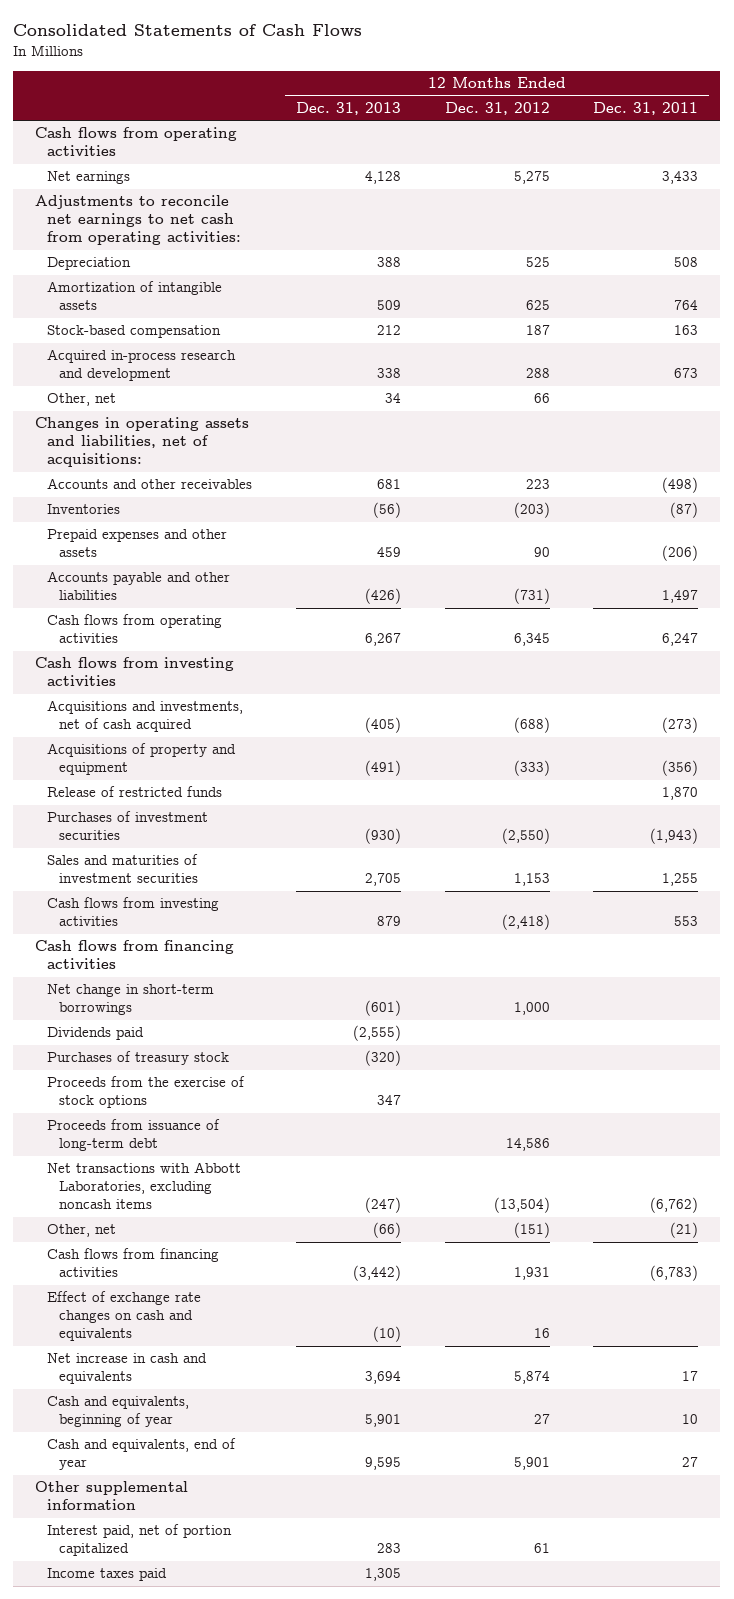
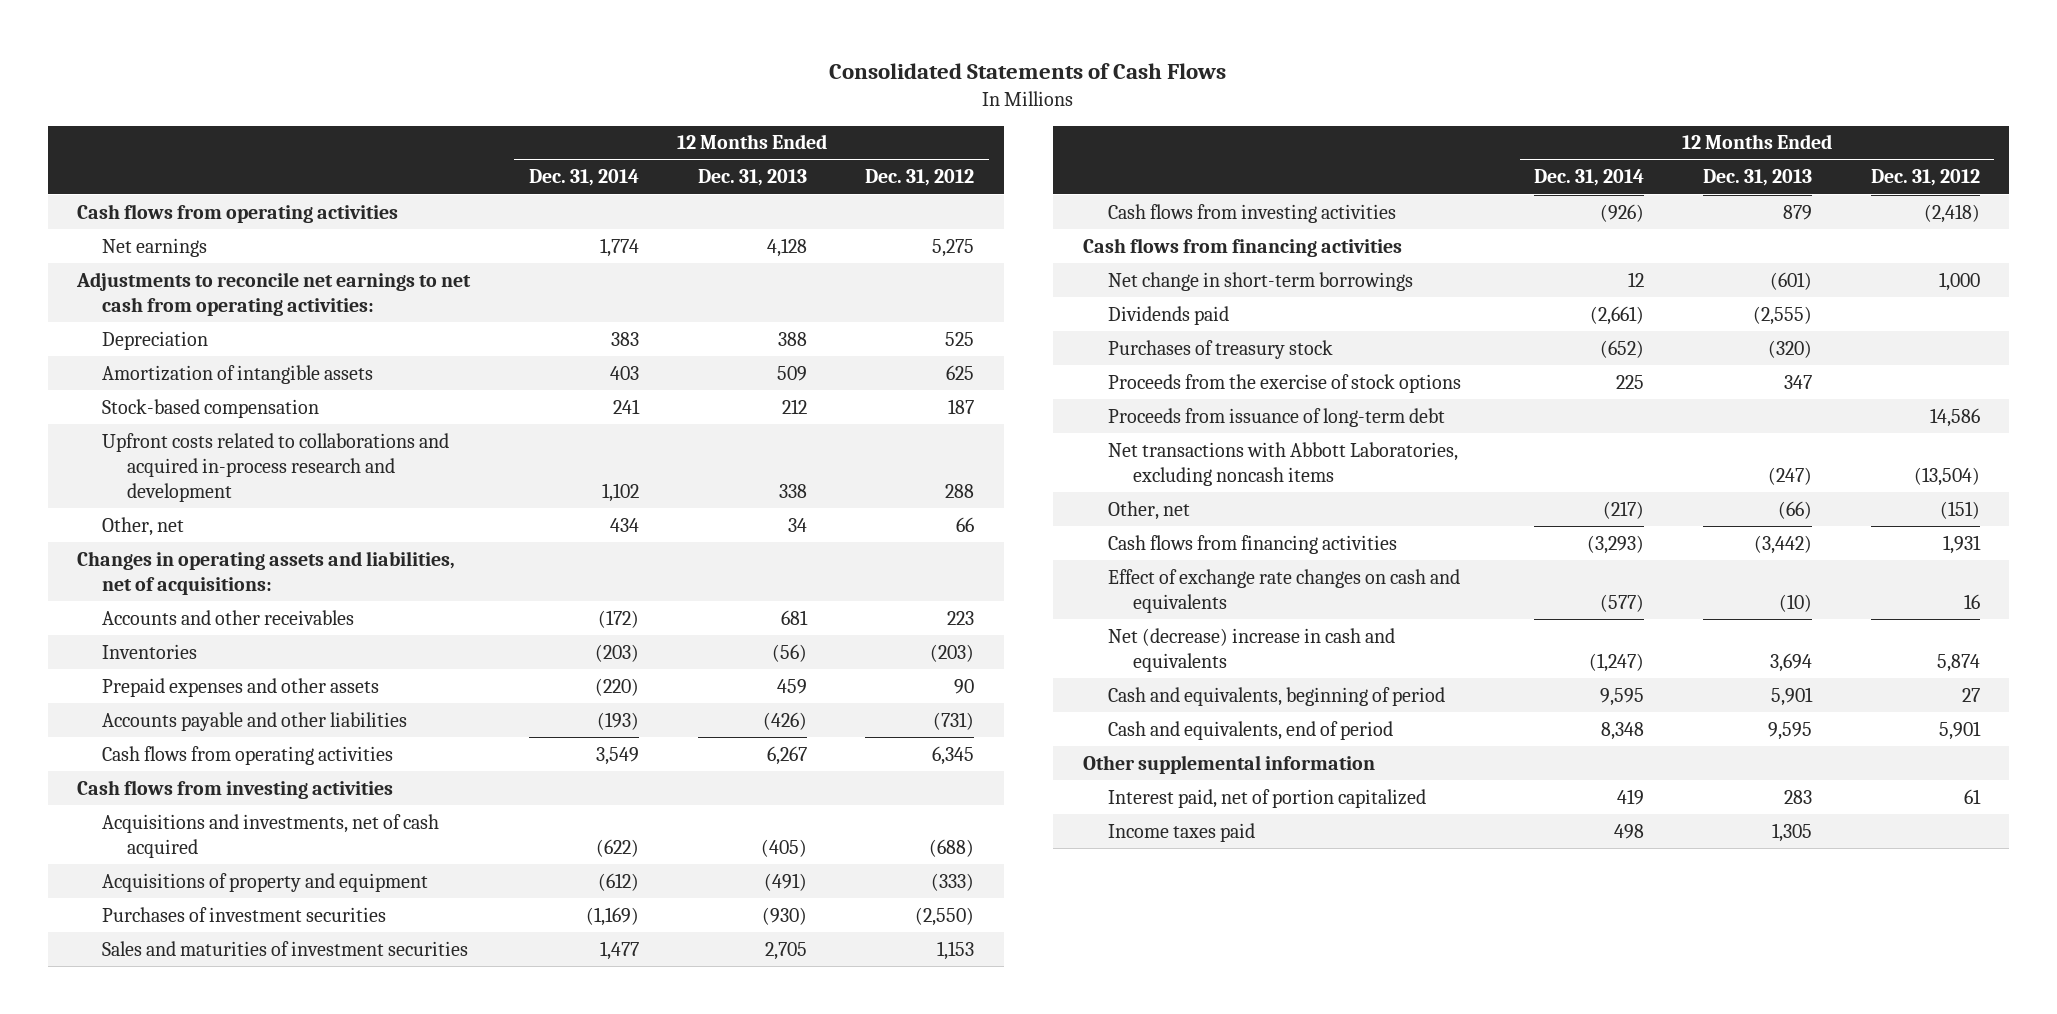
[593,101,699,115] Dec. 31, 2011 -> none
none -> [528,169,639,187] Dec. 31, 2014
[46,349,236,382] Acquired in-process research and development -> [102,432,450,503] Upfront costs related to collaborations and acquired in-process research and development
[46,786,222,798] Release of restricted funds -> none
[46,1353,207,1385] Net increase in cash and equivalents -> [1107,627,1395,672] Net (decrease) increase in cash and equivalents
[46,1396,189,1428] Cash and equivalents, beginning of year -> [1107,686,1445,706] Cash and equivalents, beginning of period
[46,1438,236,1471] Cash and equivalents, end of year -> [1107,720,1393,740] Cash and equivalents, end of period

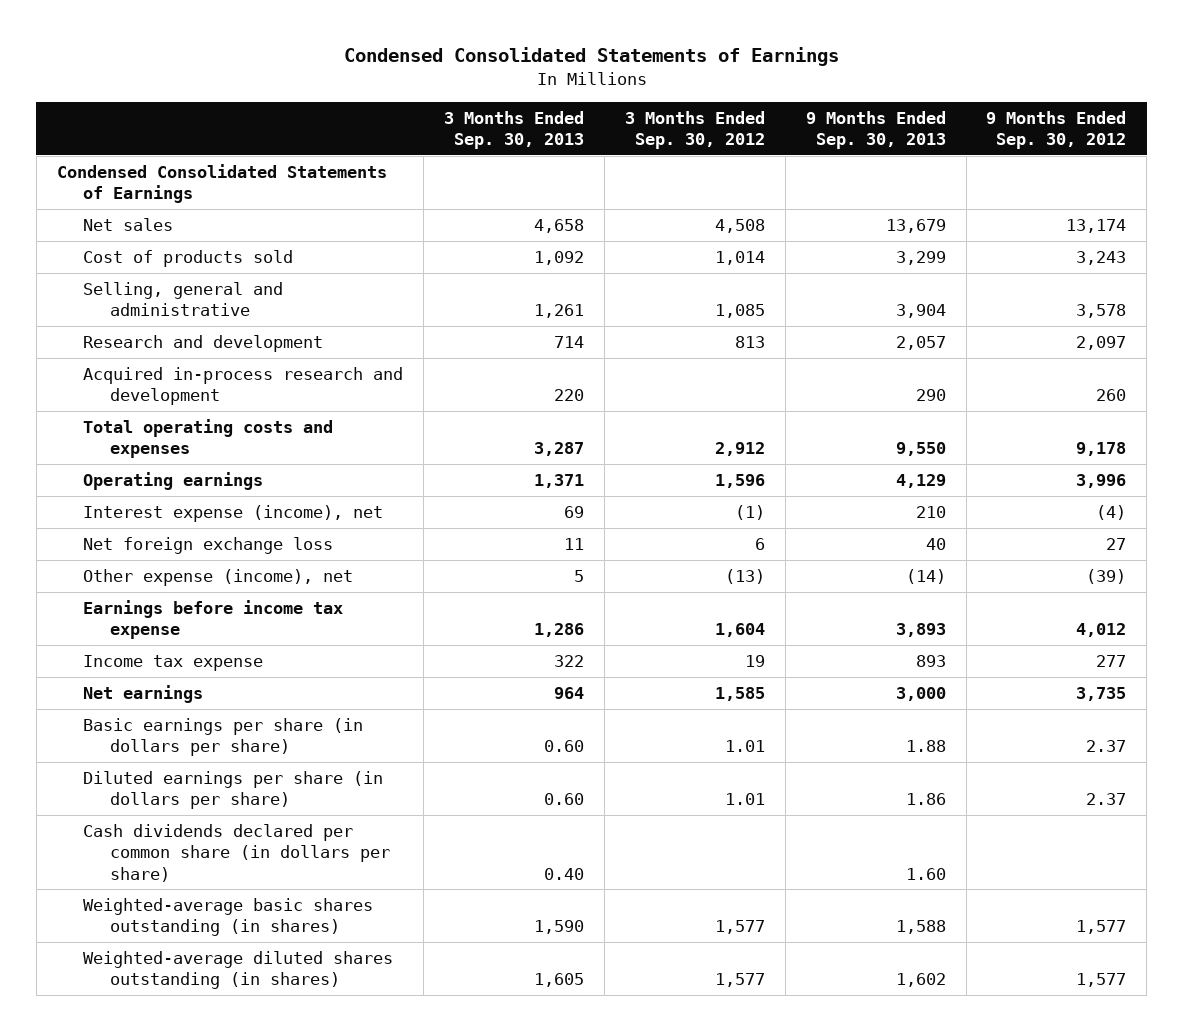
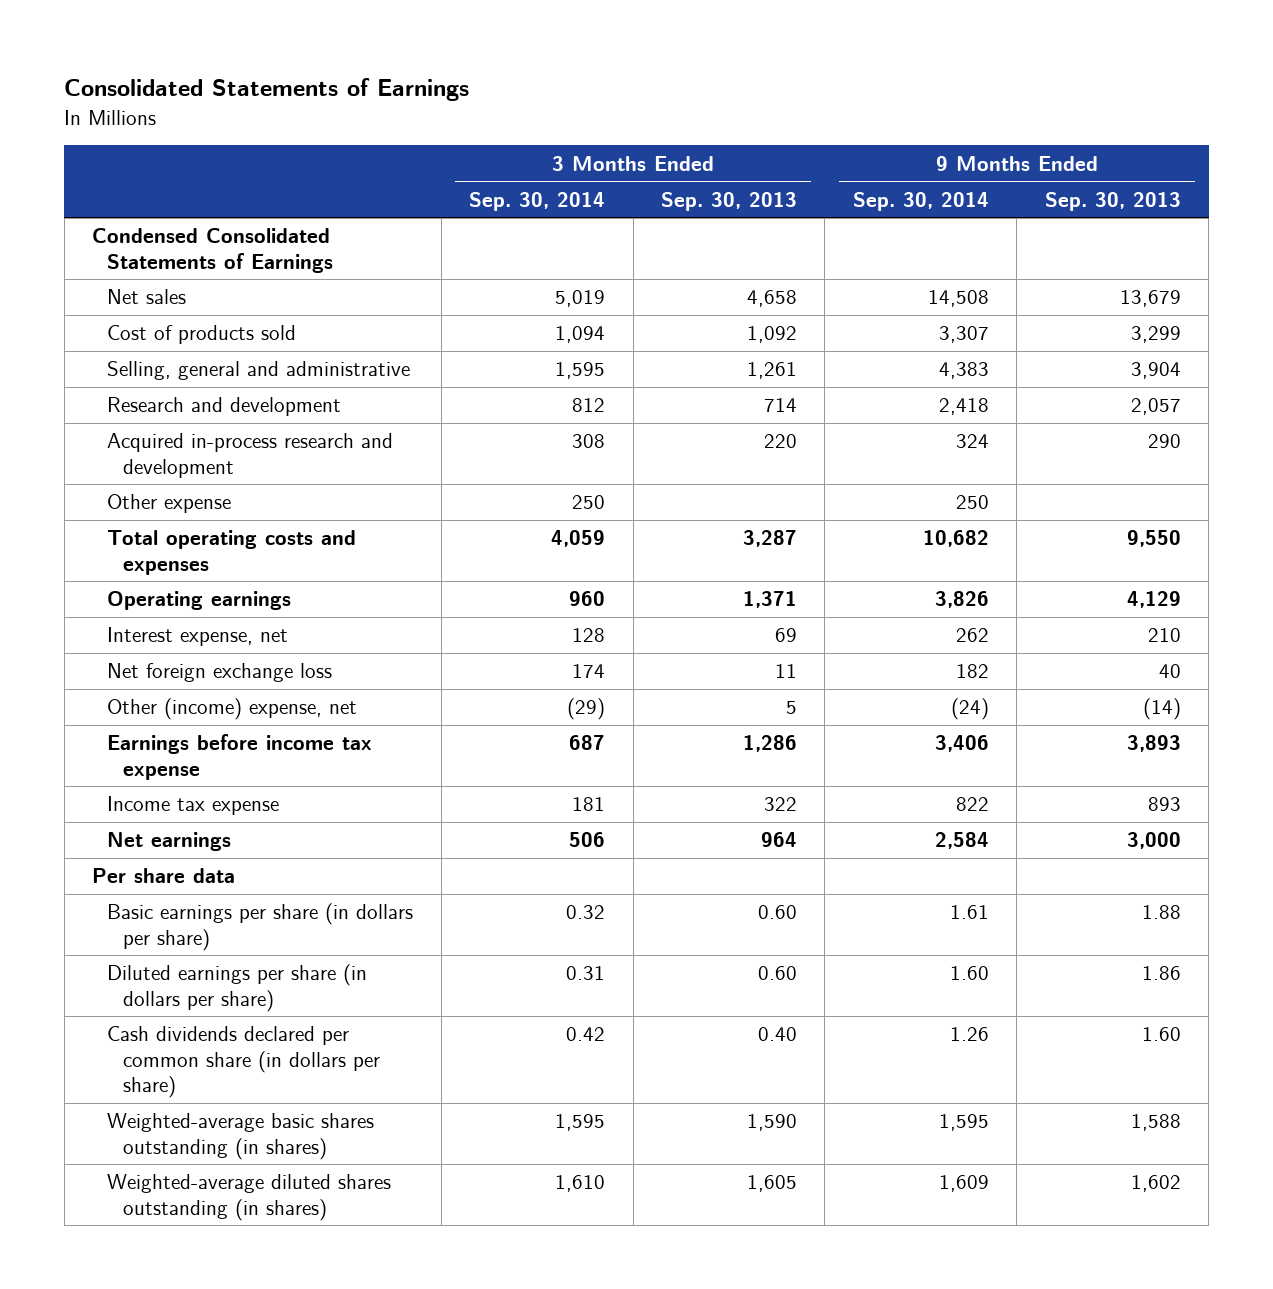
[343,47,839,67] Condensed Consolidated Statements of Earnings -> [64,78,470,102] Consolidated Statements of Earnings
[624,110,765,149] 3 Months Ended Sep. 30, 2012 -> none
[986,110,1127,149] 9 Months Ended Sep. 30, 2012 -> none
none -> [469,191,606,211] Sep. 30, 2014
none -> [852,191,989,211] Sep. 30, 2014
none -> [107,494,232,514] Other expense
[83,504,384,522] Interest expense (income), net -> [107,627,289,647] Interest expense, net
[83,568,354,586] Other expense (income), net -> [107,698,358,721] Other (income) expense, net
none -> [91,868,235,884] Per share data

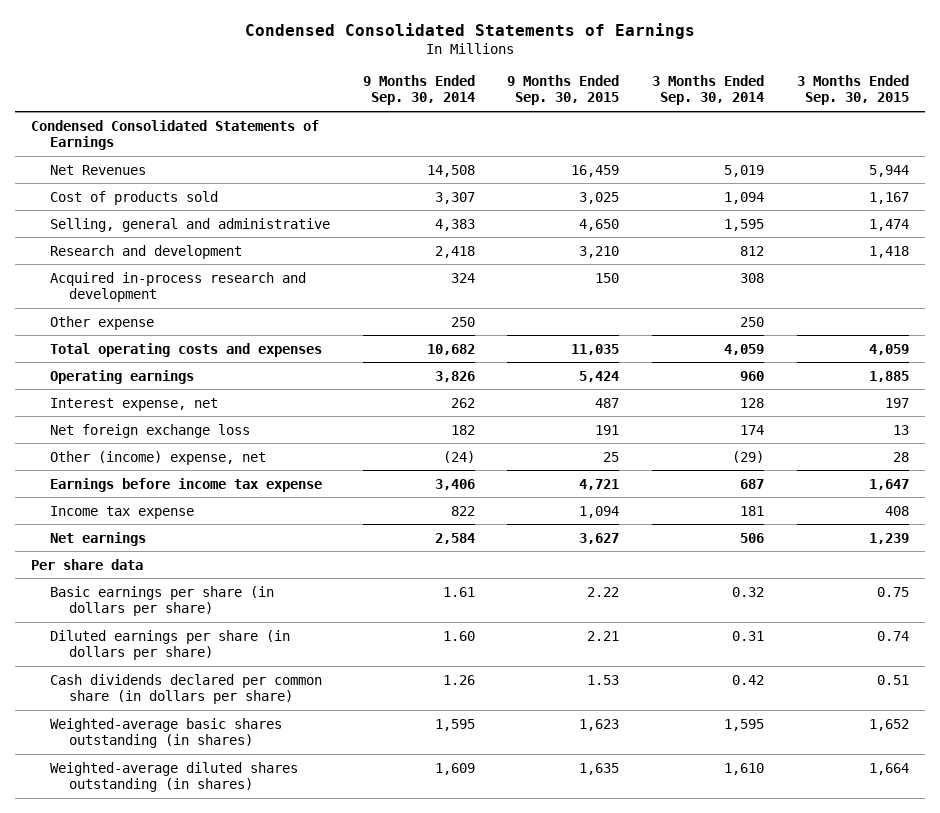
[64,78,470,102] Consolidated Statements of Earnings -> [245,22,696,39] Condensed Consolidated Statements of Earnings
[661,191,798,211] Sep. 30, 2013 -> none
[1044,191,1181,211] Sep. 30, 2013 -> none
none -> [507,75,620,106] 9 Months Ended Sep. 30, 2015
none -> [796,75,909,106] 3 Months Ended Sep. 30, 2015
[107,289,187,305] Net sales -> [49,164,146,175] Net Revenues

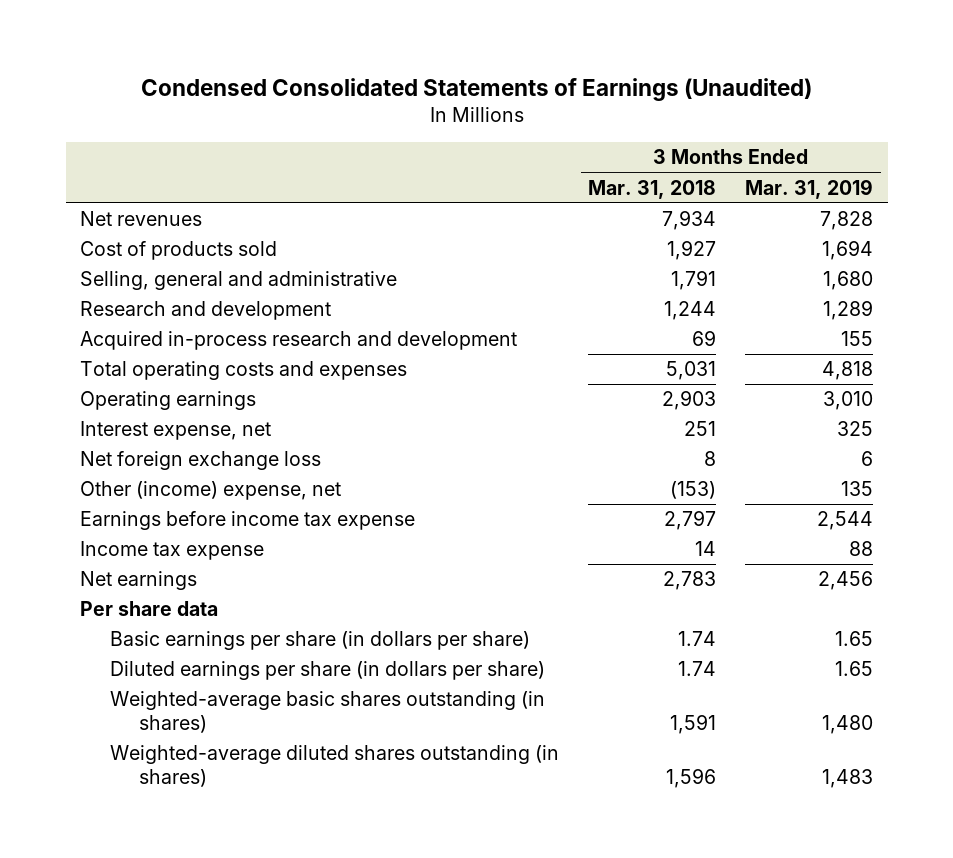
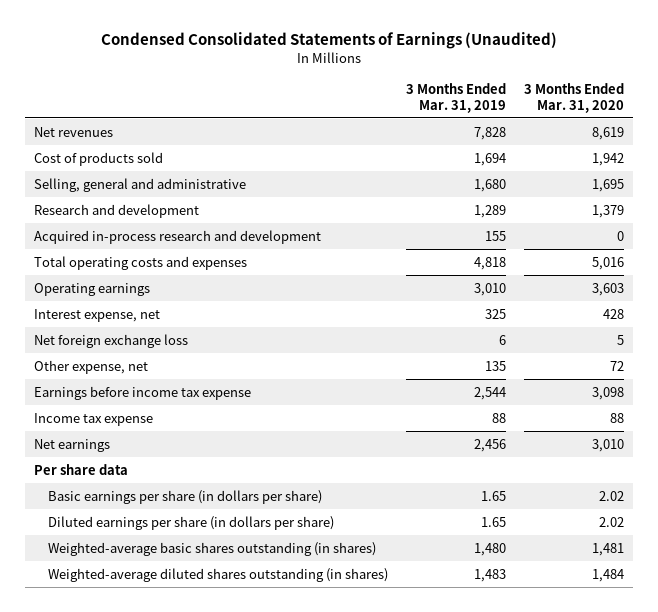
[587,179,716,199] Mar. 31, 2018 -> none
none -> [523,82,624,113] 3 Months Ended Mar. 31, 2020
[80,481,342,501] Other (income) expense, net -> [34,359,149,374] Other expense, net

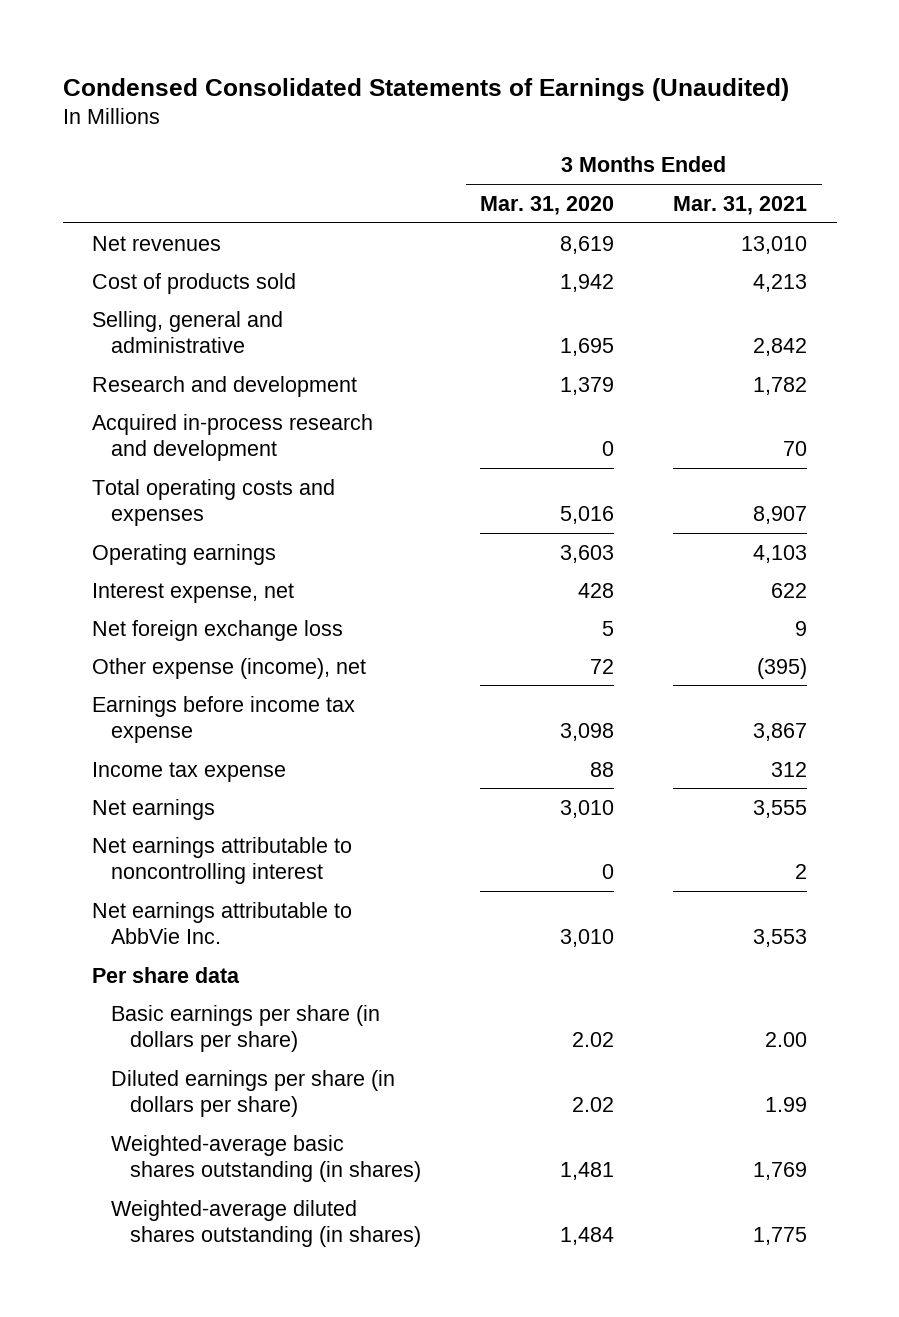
[405,82,506,113] 3 Months Ended Mar. 31, 2019 -> none
none -> [673,195,808,215] Mar. 31, 2021
[34,359,149,374] Other expense, net -> [92,657,367,679] Other expense (income), net
none -> [92,836,353,885] Net earnings attributable to noncontrolling interest
none -> [92,901,353,945] Net earnings attributable to AbbVie Inc.

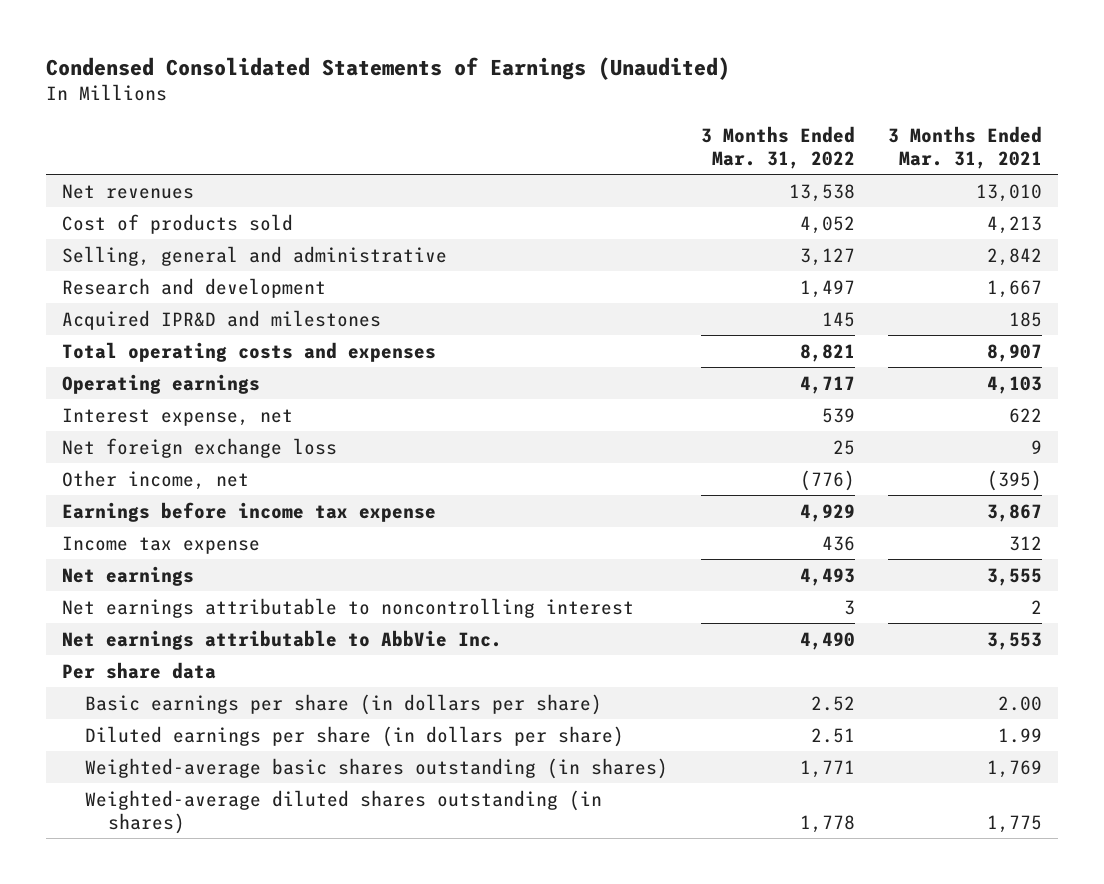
[480,195,615,215] Mar. 31, 2020 -> none
none -> [700,125,855,169] 3 Months Ended Mar. 31, 2022
[753,376,808,395] 1,782 -> [986,279,1042,298] 1,667
[92,413,374,462] Acquired in-process research and development -> [61,309,381,330] Acquired IPR&D and milestones
[783,441,808,457] 70 -> [1008,311,1042,327] 185
[92,657,367,679] Other expense (income), net -> [61,469,249,490] Other income, net

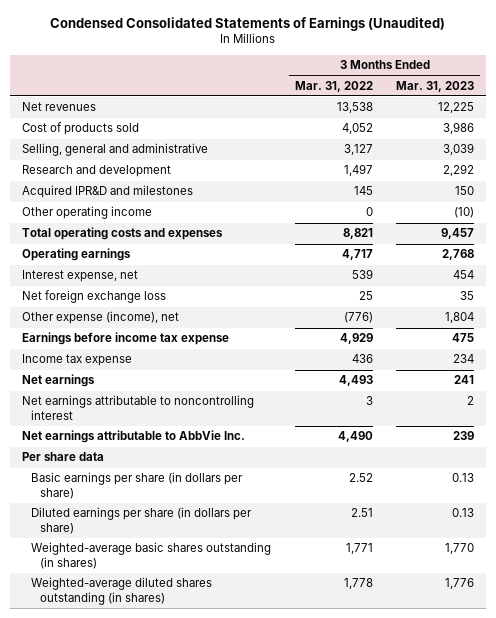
[887,125,1042,169] 3 Months Ended Mar. 31, 2021 -> none
none -> [396,80,475,92] Mar. 31, 2023
none -> [21,206,152,220] Other operating income
[61,469,249,490] Other income, net -> [21,311,179,325] Other expense (income), net

